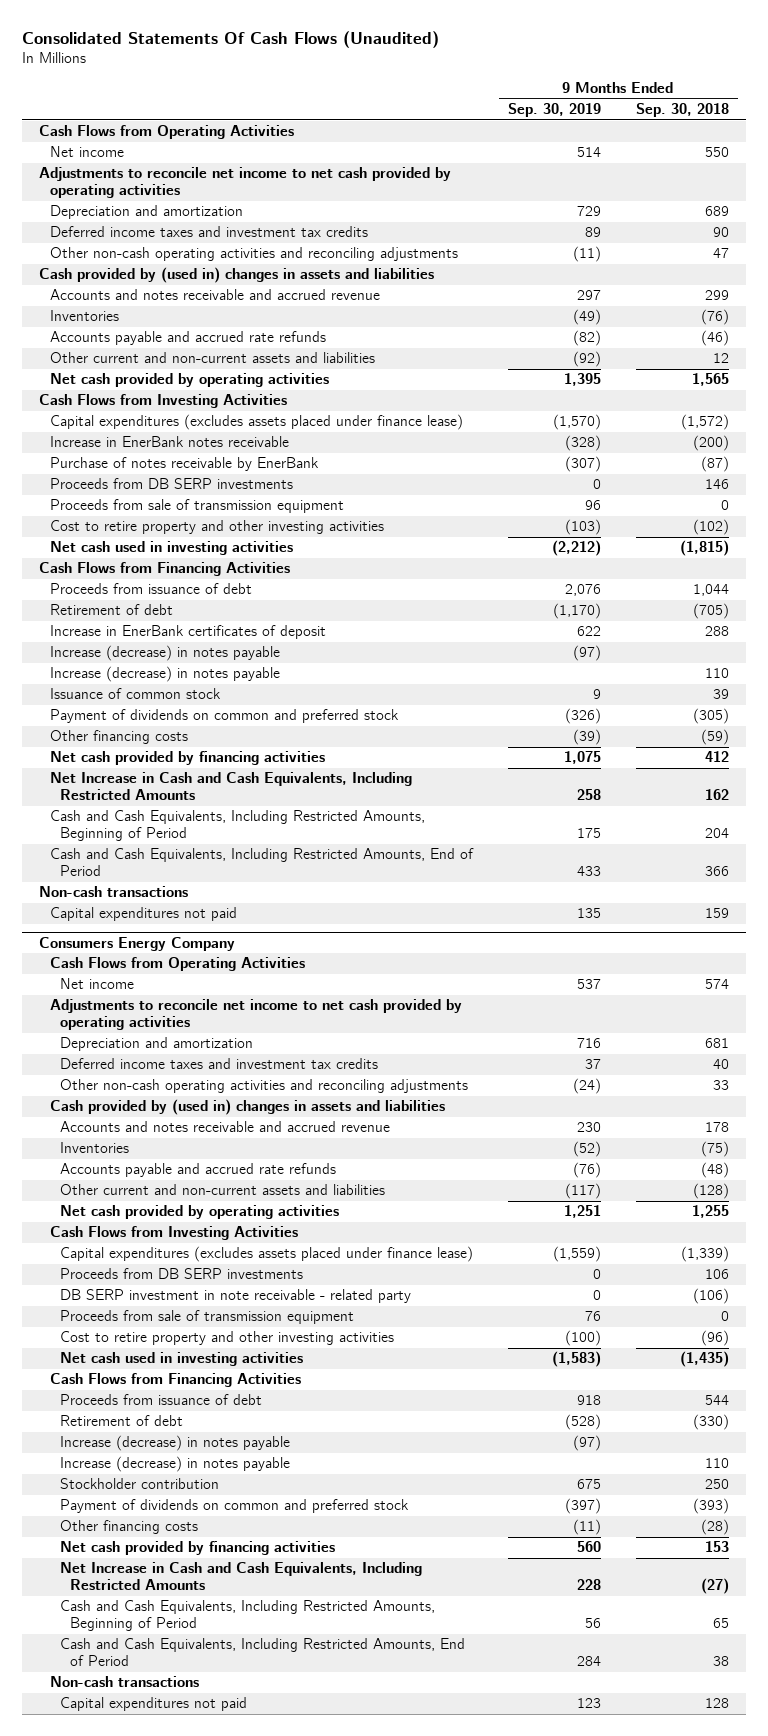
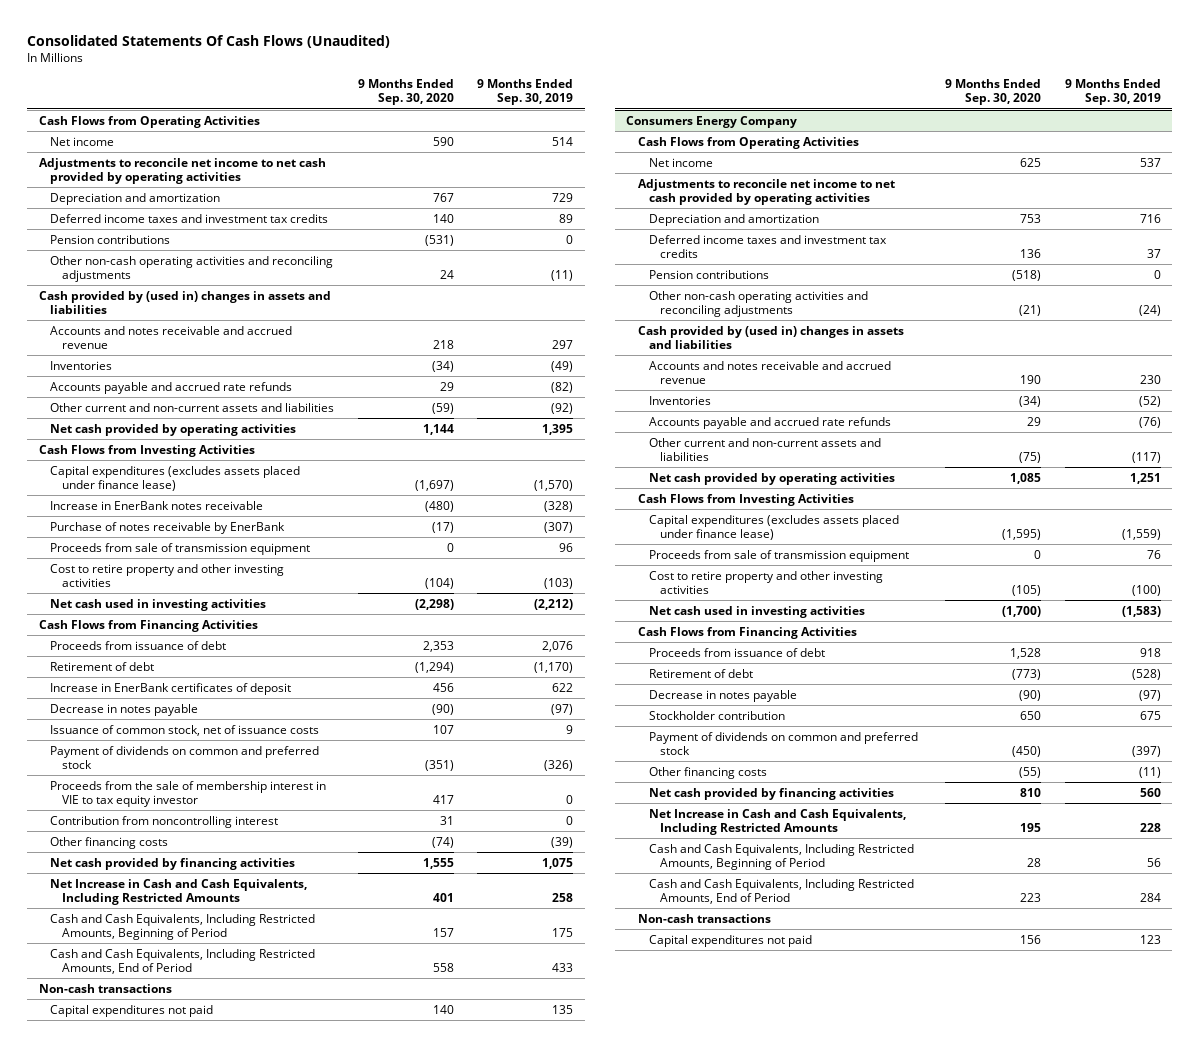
[635,102,729,117] Sep. 30, 2018 -> none
none -> [357,79,454,106] 9 Months Ended Sep. 30, 2020
none -> [50,234,171,244] Pension contributions
[49,478,293,490] Proceeds from DB SERP investments -> none
[49,666,280,683] Increase (decrease) in notes payable -> none
[49,645,280,662] Increase (decrease) in notes payable -> [50,703,199,716] Decrease in notes payable
[49,688,221,700] Issuance of common stock -> [50,724,320,736] Issuance of common stock, net of issuance costs
none -> [50,780,327,807] Proceeds from the sale of membership interest in VIE to tax equity investor
none -> [50,815,279,828] Contribution from noncontrolling interest
none -> [648,269,769,279] Pension contributions
[59,1268,303,1280] Proceeds from DB SERP investments -> none
[59,1289,411,1304] DB SERP investment in note receivable - related party -> none
[59,1456,290,1473] Increase (decrease) in notes payable -> none
[59,1435,290,1452] Increase (decrease) in notes payable -> [648,689,797,702] Decrease in notes payable

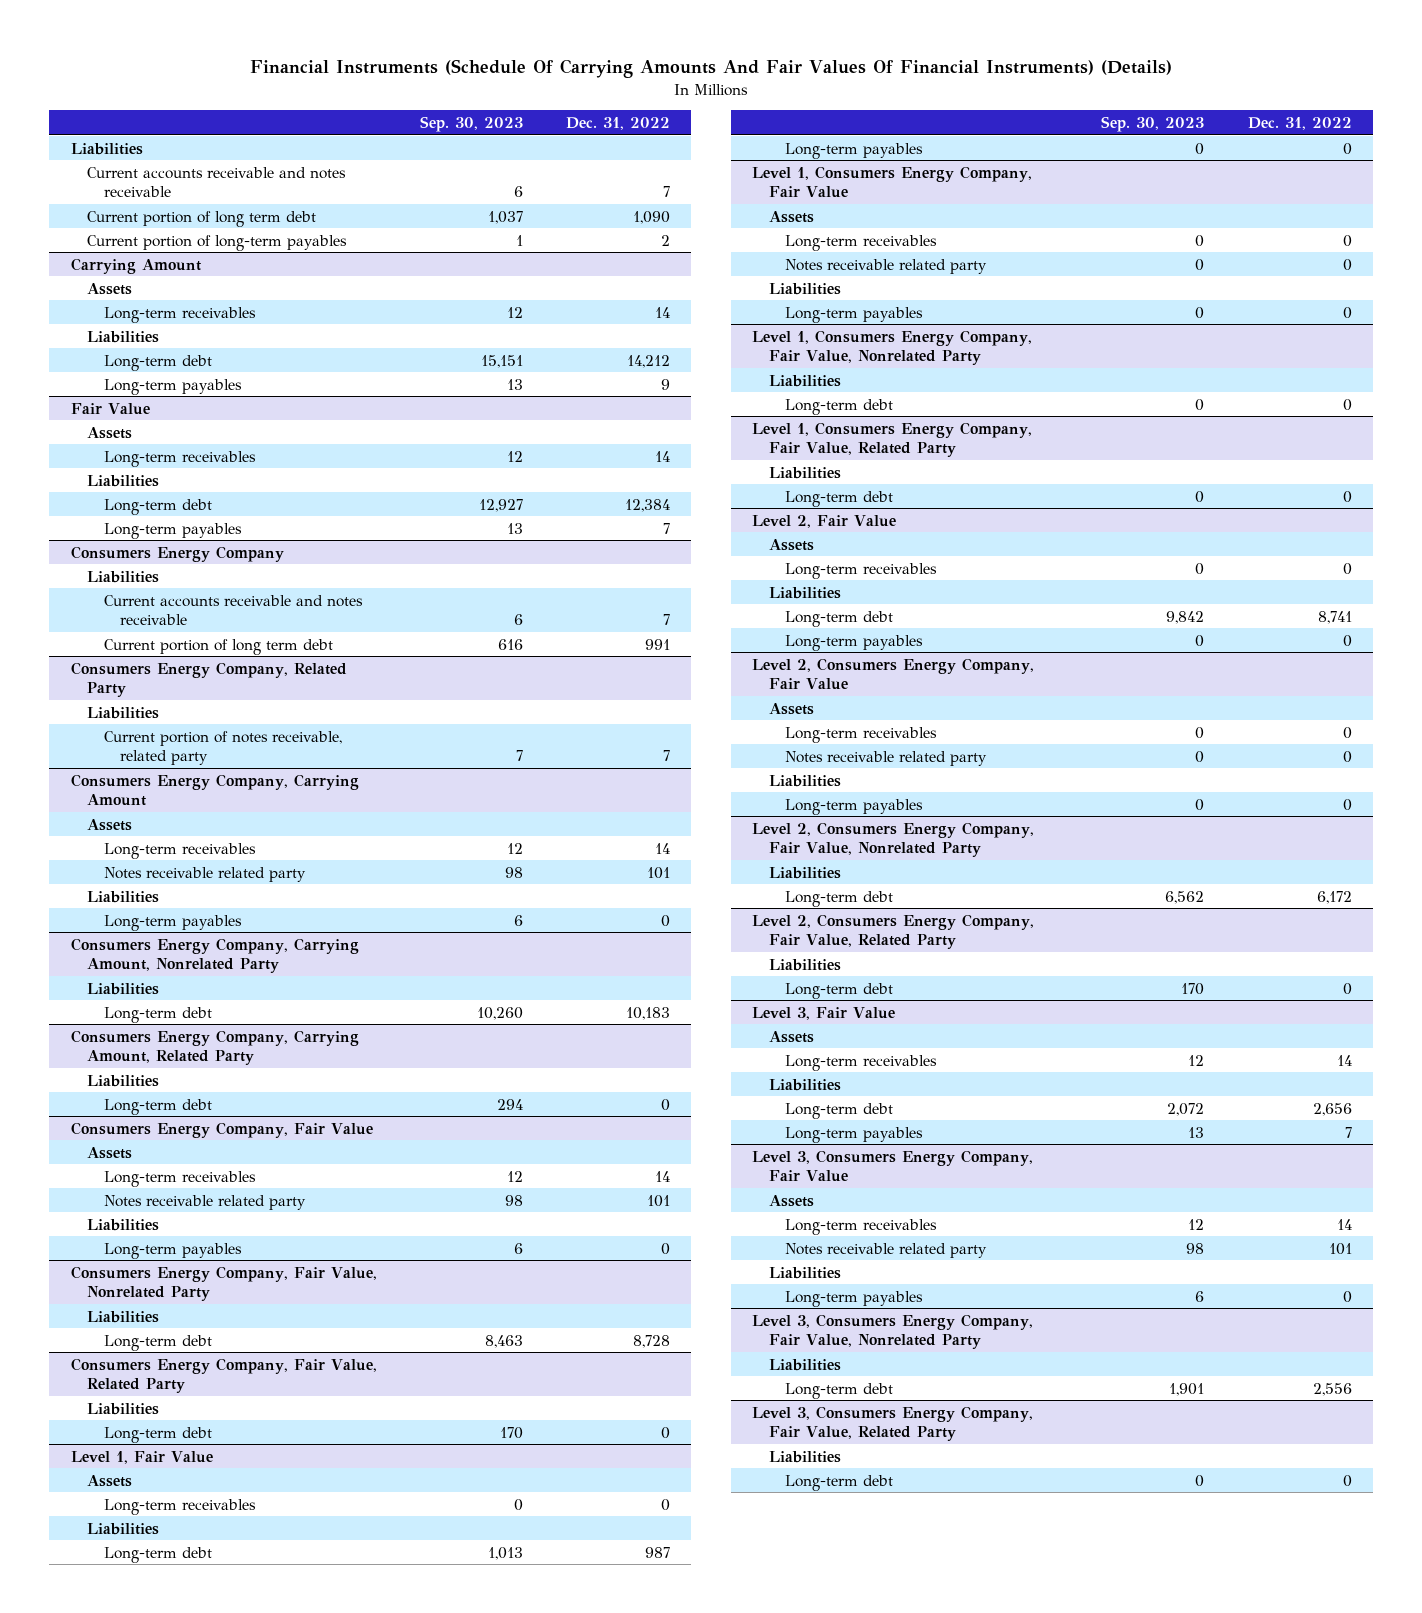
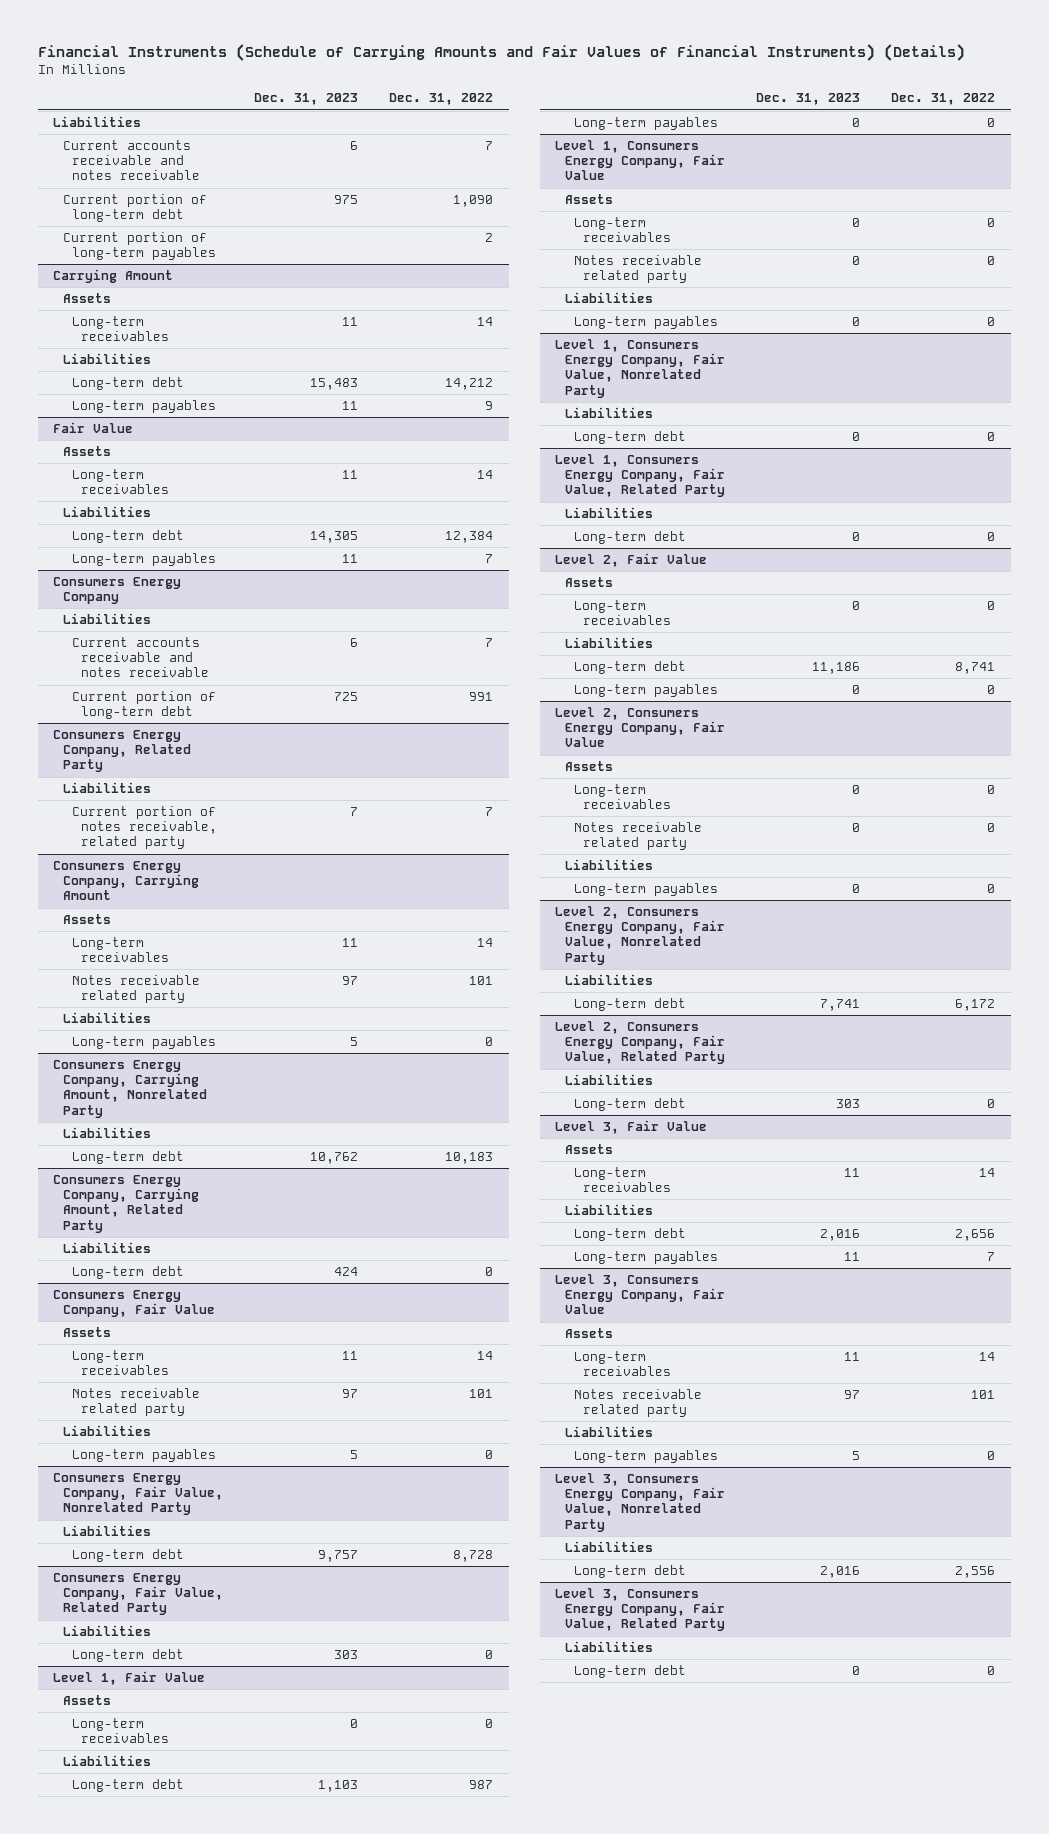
[250,59,1173,79] Financial Instruments (Schedule Of Carrying Amounts And Fair Values Of Financial Instruments) (Details) -> [37,44,965,62] Financial Instruments (Schedule of Carrying Amounts and Fair Values of Financial Instruments) (Details)
[419,115,523,132] Sep. 30, 2023 -> none
none -> [253,93,358,106] Dec. 31, 2023
[87,210,317,227] Current portion of long term debt -> [62,193,207,223] Current portion of long-term debt
[103,638,333,655] Current portion of long term debt -> [71,690,216,720] Current portion of long-term debt

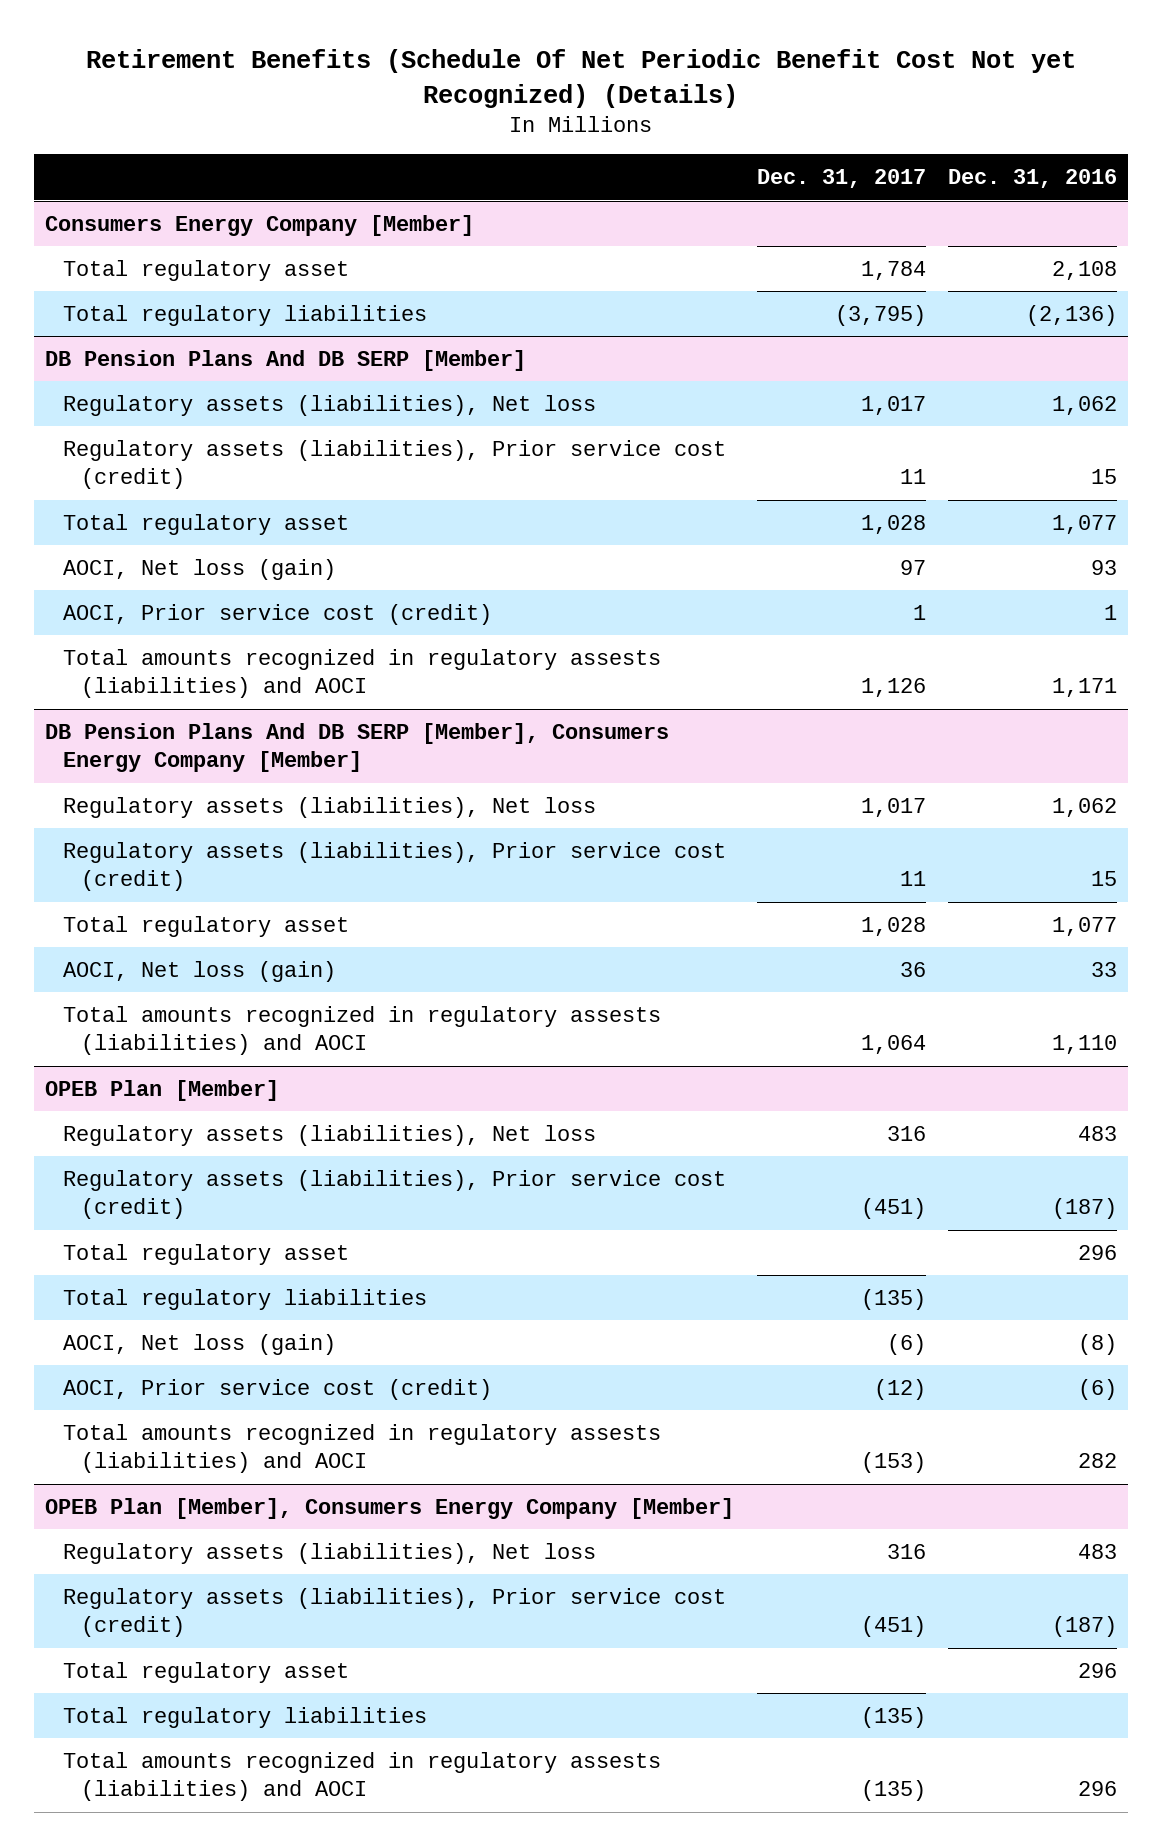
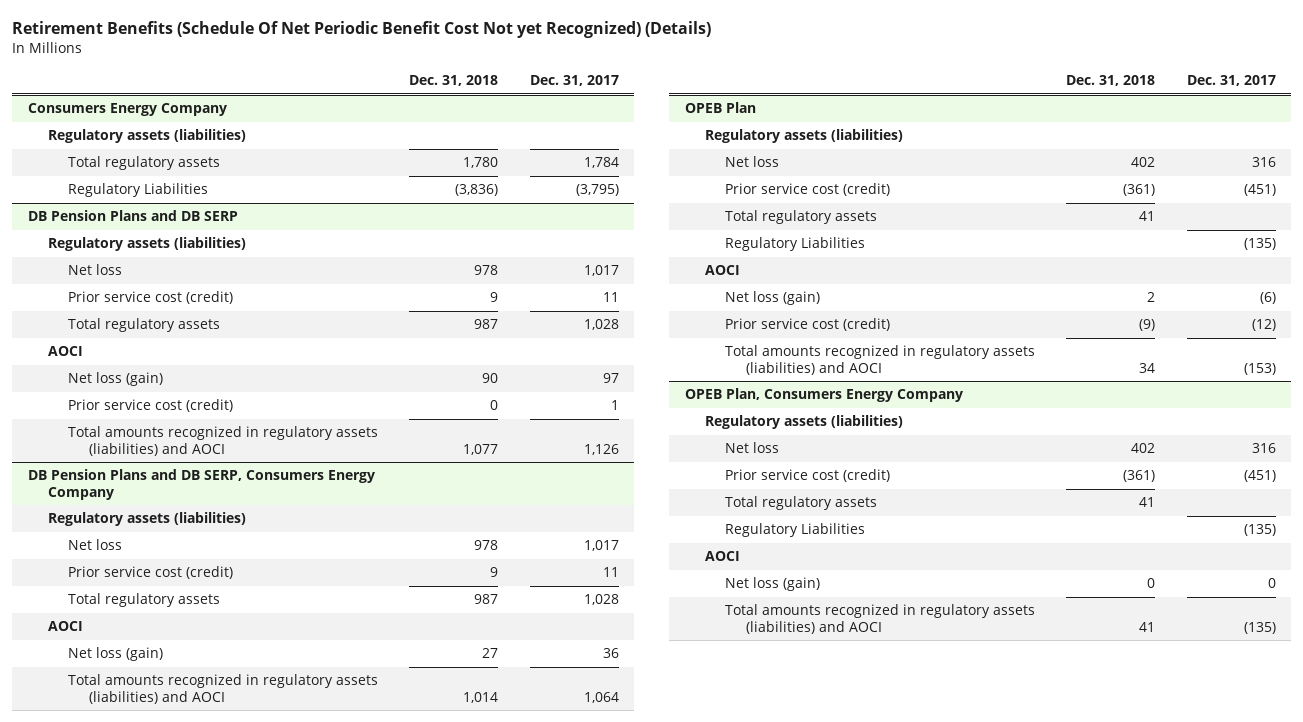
[948,169,1118,189] Dec. 31, 2016 -> none
none -> [409,75,499,87] Dec. 31, 2018
[45,214,475,236] Consumers Energy Company [Member] -> [27,103,227,117] Consumers Energy Company
none -> [48,129,247,144] Regulatory assets (liabilities)
[62,259,349,281] Total regulatory asset -> [68,156,221,171] Total regulatory assets
[62,304,427,326] Total regulatory liabilities -> [68,183,209,198] Regulatory Liabilities
[45,349,527,371] DB Pension Plans And DB SERP [Member] -> [27,210,238,222] DB Pension Plans and DB SERP
none -> [48,237,247,252] Regulatory assets (liabilities)
[62,394,596,416] Regulatory assets (liabilities), Net loss -> [68,264,123,276] Net loss
[62,439,726,490] Regulatory assets (liabilities), Prior service cost (credit) -> [68,291,234,305] Prior service cost (credit)
[62,513,349,535] Total regulatory asset -> [68,318,221,333] Total regulatory assets
none -> [48,346,84,357] AOCI
[62,558,336,580] AOCI, Net loss (gain) -> [68,372,164,387] Net loss (gain)
[62,603,492,625] AOCI, Prior service cost (credit) -> [68,399,234,413] Prior service cost (credit)
[62,648,661,699] Total amounts recognized in regulatory assests (liabilities) and AOCI -> [68,426,379,456] Total amounts recognized in regulatory assets (liabilities) and AOCI
[45,722,670,773] DB Pension Plans And DB SERP [Member], Consumers Energy Company [Member] -> [27,469,375,500] DB Pension Plans and DB SERP, Consumers Energy Company
none -> [48,512,247,527] Regulatory assets (liabilities)
[62,796,596,818] Regulatory assets (liabilities), Net loss -> [68,539,123,551] Net loss
[62,841,726,892] Regulatory assets (liabilities), Prior service cost (credit) -> [68,566,234,580] Prior service cost (credit)
[62,915,349,937] Total regulatory asset -> [68,593,221,608] Total regulatory assets
none -> [48,621,84,632] AOCI
[62,960,336,982] AOCI, Net loss (gain) -> [68,647,164,662] Net loss (gain)
[62,1005,661,1056] Total amounts recognized in regulatory assests (liabilities) and AOCI -> [68,674,379,704] Total amounts recognized in regulatory assets (liabilities) and AOCI
[45,1079,280,1101] OPEB Plan [Member] -> [684,102,756,114] OPEB Plan
none -> [705,129,904,144] Regulatory assets (liabilities)
[62,1124,596,1146] Regulatory assets (liabilities), Net loss -> [725,156,780,168] Net loss
[62,1169,726,1220] Regulatory assets (liabilities), Prior service cost (credit) -> [725,183,891,197] Prior service cost (credit)
[62,1243,349,1265] Total regulatory asset -> [725,210,878,225] Total regulatory assets
[62,1288,427,1310] Total regulatory liabilities -> [725,237,866,252] Regulatory Liabilities
none -> [705,265,741,276] AOCI
[62,1333,336,1355] AOCI, Net loss (gain) -> [725,291,821,306] Net loss (gain)
[62,1378,492,1400] AOCI, Prior service cost (credit) -> [725,318,891,332] Prior service cost (credit)
[62,1423,661,1474] Total amounts recognized in regulatory assests (liabilities) and AOCI -> [725,345,1036,375] Total amounts recognized in regulatory assets (liabilities) and AOCI
[45,1497,735,1519] OPEB Plan [Member], Consumers Energy Company [Member] -> [684,388,963,403] OPEB Plan, Consumers Energy Company
none -> [705,415,904,430] Regulatory assets (liabilities)
[62,1542,596,1564] Regulatory assets (liabilities), Net loss -> [725,442,780,454] Net loss
[62,1587,726,1638] Regulatory assets (liabilities), Prior service cost (credit) -> [725,469,891,483] Prior service cost (credit)
[62,1661,349,1683] Total regulatory asset -> [725,496,878,511] Total regulatory assets
[62,1706,427,1728] Total regulatory liabilities -> [725,523,866,538] Regulatory Liabilities
none -> [705,551,741,562] AOCI
none -> [725,577,821,592] Net loss (gain)
[62,1751,661,1802] Total amounts recognized in regulatory assests (liabilities) and AOCI -> [725,604,1036,634] Total amounts recognized in regulatory assets (liabilities) and AOCI

